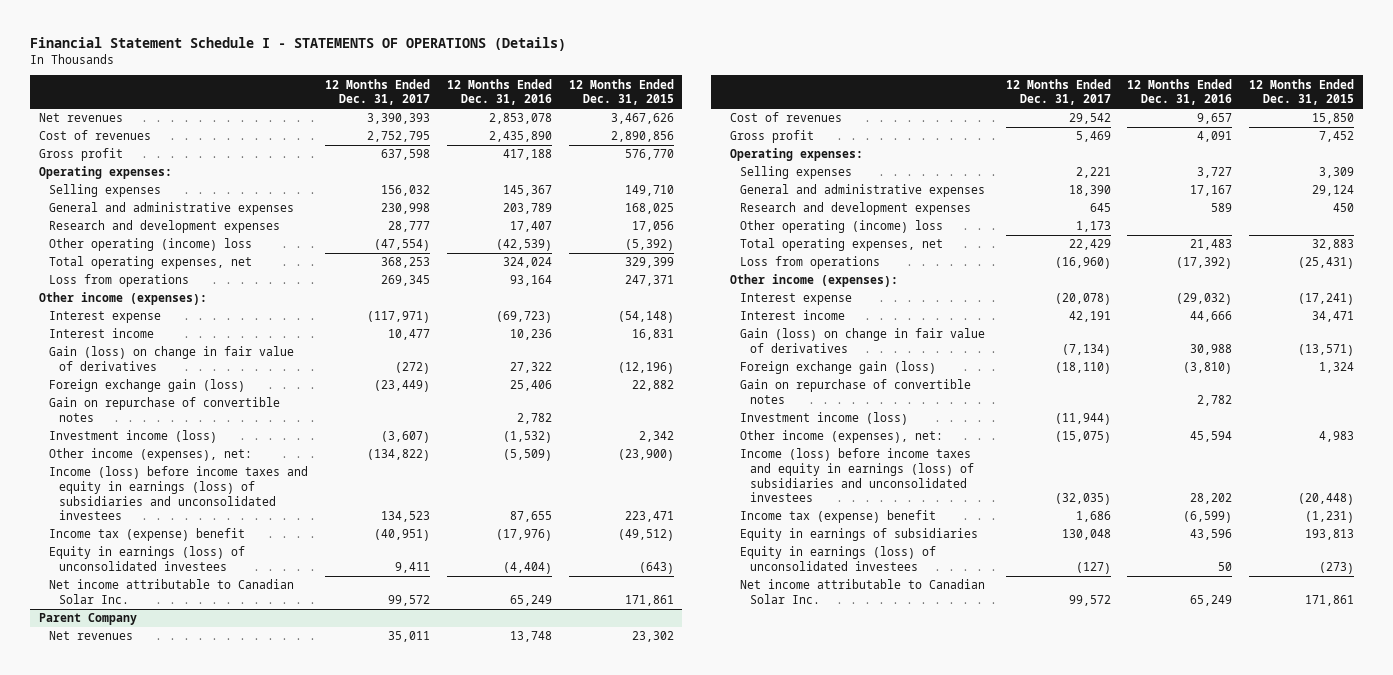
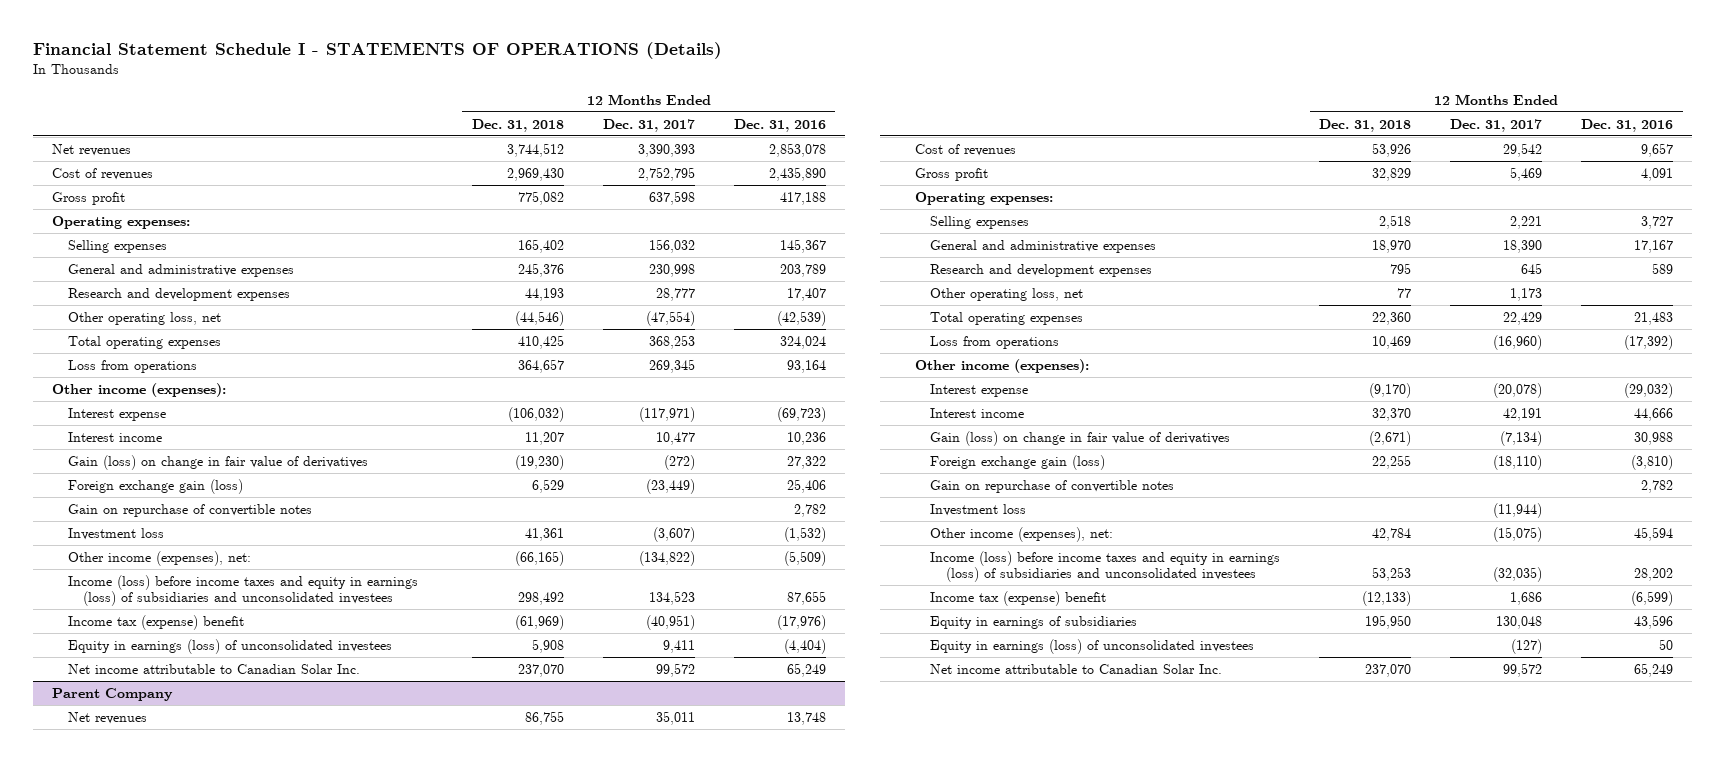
[568,78,674,106] 12 Months Ended Dec. 31, 2015 -> none
none -> [471,118,564,132] Dec. 31, 2018
[48,238,252,252] Other operating (income) loss -> [67,311,221,325] Other operating loss, net
[48,256,252,270] Total operating expenses, net -> [67,335,221,349] Total operating expenses
[48,430,217,444] Investment income (loss) -> [67,527,164,540] Investment loss
[740,220,944,234] Other operating (income) loss -> [930,287,1084,301] Other operating loss, net
[740,238,944,252] Total operating expenses, net -> [930,311,1084,325] Total operating expenses
[740,412,909,426] Investment income (loss) -> [930,503,1027,516] Investment loss

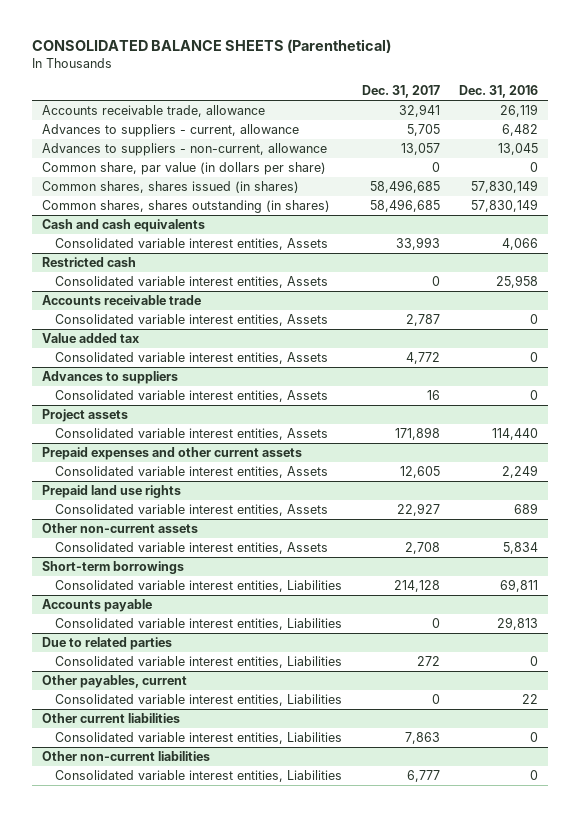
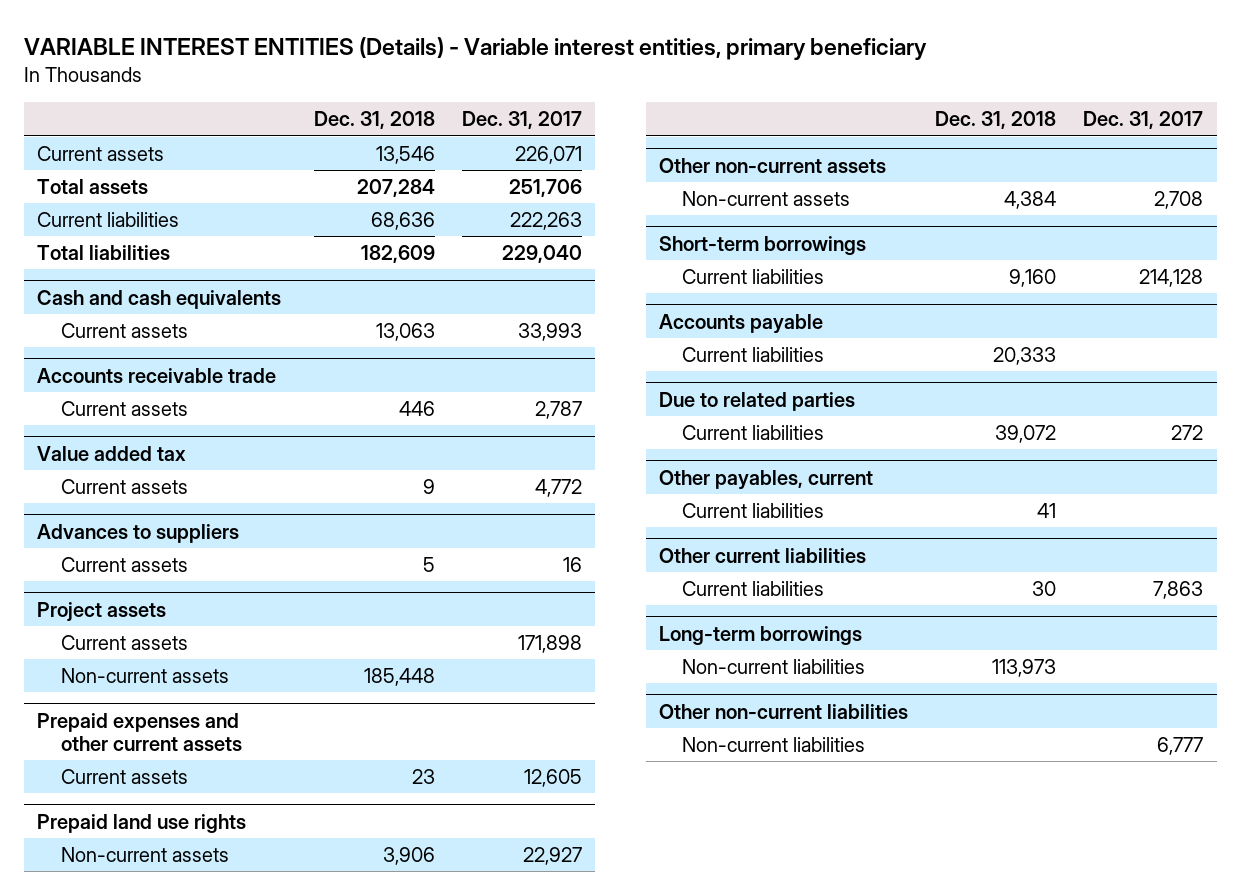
[31,39,391,54] CONSOLIDATED BALANCE SHEETS (Parenthetical) -> [23,37,927,61] VARIABLE INTEREST ENTITIES (Details) - Variable interest entities, primary beneficiary
[459,85,539,99] Dec. 31, 2016 -> none
none -> [313,111,435,130] Dec. 31, 2018
[41,105,265,118] Accounts receivable trade, allowance -> none
[41,124,299,138] Advances to suppliers - current, allowance -> none
[41,143,327,157] Advances to suppliers - non-current, allowance -> none
[41,162,326,176] Common share, par value (in dollars per share) -> none
[41,181,299,194] Common shares, shares issued (in shares) -> none
[41,200,330,214] Common shares, shares outstanding (in shares) -> none
none -> [37,145,165,161] Current assets
none -> [37,178,149,194] Total assets
none -> [37,211,180,227] Current liabilities
none -> [37,244,171,260] Total liabilities
[41,257,136,268] Restricted cash -> none
[55,276,329,289] Consolidated variable interest entities, Assets -> none
[55,238,329,251] Consolidated variable interest entities, Assets -> [60,322,188,338] Current assets
[55,314,329,327] Consolidated variable interest entities, Assets -> [60,400,188,416] Current assets
[55,352,329,365] Consolidated variable interest entities, Assets -> [60,478,188,494] Current assets
[55,390,329,403] Consolidated variable interest entities, Assets -> none
none -> [60,556,188,572] Current assets
[55,428,329,441] Consolidated variable interest entities, Assets -> [60,634,188,650] Current assets
none -> [60,667,229,683] Non-current assets
[55,466,329,479] Consolidated variable interest entities, Assets -> [60,768,188,784] Current assets
[55,504,329,517] Consolidated variable interest entities, Assets -> [60,846,229,862] Non-current assets
[55,542,329,555] Consolidated variable interest entities, Assets -> [682,190,851,206] Non-current assets
[55,580,343,593] Consolidated variable interest entities, Liabilities -> [682,268,825,284] Current liabilities
[55,618,343,631] Consolidated variable interest entities, Liabilities -> none
none -> [682,346,825,362] Current liabilities
[55,656,343,669] Consolidated variable interest entities, Liabilities -> [682,424,825,440] Current liabilities
[55,694,343,707] Consolidated variable interest entities, Liabilities -> none
none -> [682,502,825,518] Current liabilities
[55,732,343,745] Consolidated variable interest entities, Liabilities -> [682,580,825,596] Current liabilities
none -> [659,625,863,645] Long-term borrowings
none -> [682,658,866,674] Non-current liabilities
[55,770,343,783] Consolidated variable interest entities, Liabilities -> [682,736,866,752] Non-current liabilities

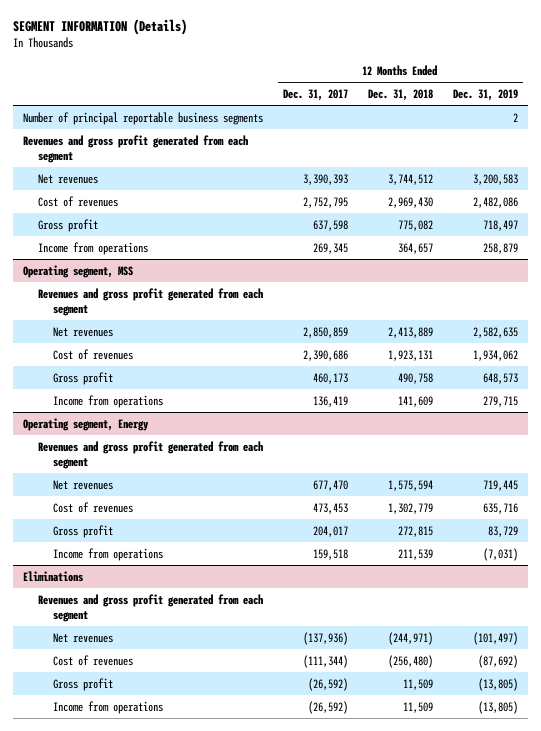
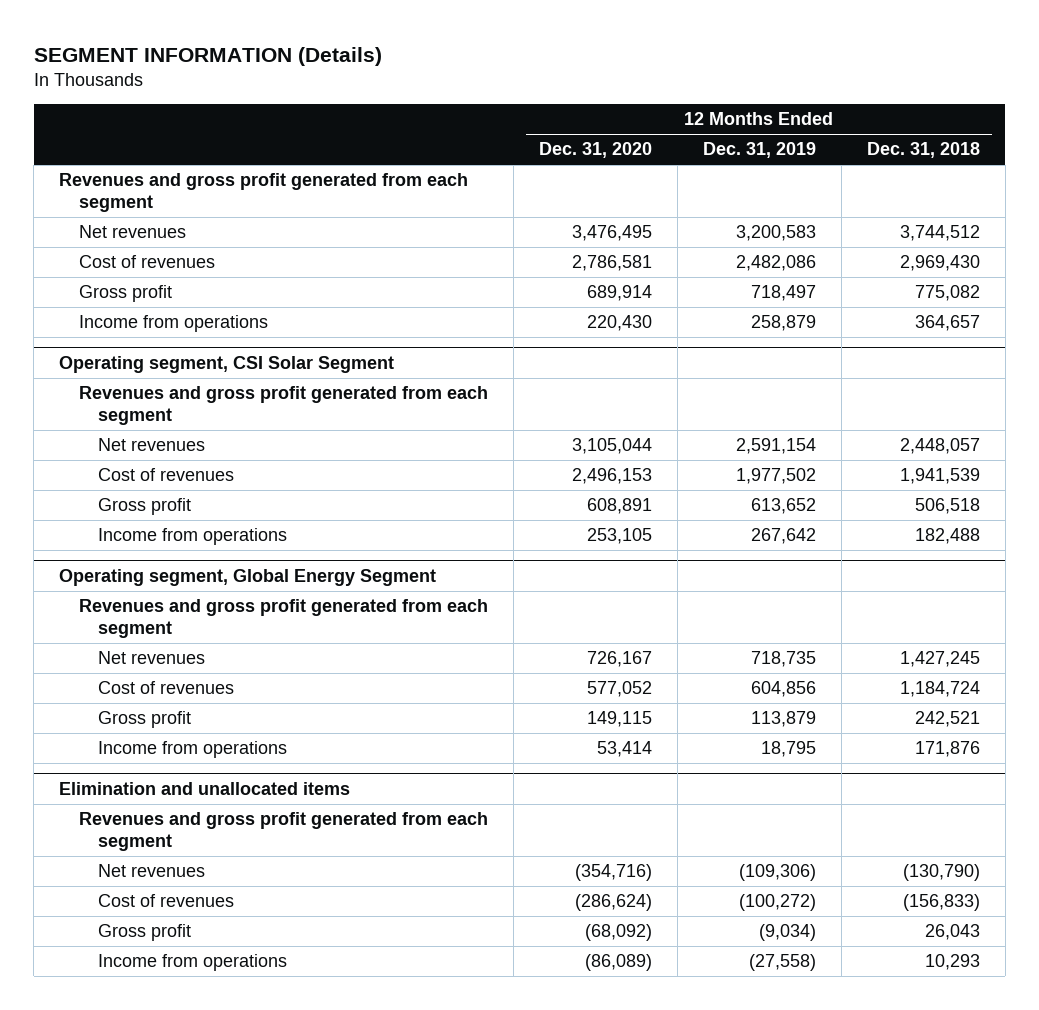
[282,88,348,101] Dec. 31, 2017 -> none
none -> [538,142,652,159] Dec. 31, 2020
[22,111,263,125] Number of principal reportable business segments -> none
[22,264,133,278] Operating segment, MSS -> none
none -> [59,356,395,374] Operating segment, CSI Solar Segment
[387,326,433,338] 2,413,889 -> [899,438,980,455] 2,448,057
[473,326,519,338] 2,582,635 -> [735,438,816,455] 2,591,154
[387,349,433,361] 1,923,131 -> [899,468,980,485] 1,941,539
[473,349,519,361] 1,934,062 -> [735,468,816,485] 1,977,502
[397,372,433,384] 490,758 -> [914,498,980,515] 506,518
[483,372,519,384] 648,573 -> [750,498,816,515] 613,652
[397,395,433,407] 141,609 -> [914,528,980,545] 182,488
[483,395,519,407] 279,715 -> [750,528,816,545] 267,642
[22,417,149,431] Operating segment, Energy -> [59,569,437,587] Operating segment, Global Energy Segment
[22,570,83,582] Eliminations -> none
[387,479,433,491] 1,575,594 -> [899,651,980,668] 1,427,245
[483,479,519,491] 719,445 -> [750,651,816,668] 718,735
[387,502,433,514] 1,302,779 -> [899,681,980,698] 1,184,724
[483,502,519,514] 635,716 -> [750,681,816,698] 604,856
[397,525,433,537] 272,815 -> [914,711,980,728] 242,521
[488,525,519,537] 83,729 -> [750,711,816,728] 113,879
[397,548,433,560] 211,539 -> [914,741,980,758] 171,876
[483,547,519,561] (7,031) -> [760,741,816,758] 18,795
none -> [59,782,351,796] Elimination and unallocated items
[387,631,433,645] (244,971) -> [902,864,980,882] (130,790)
[473,631,519,645] (101,497) -> [738,864,816,882] (109,306)
[387,654,433,668] (256,480) -> [902,894,980,912] (156,833)
[478,654,519,668] (87,692) -> [738,894,816,912] (100,272)
[402,678,433,690] 11,509 -> [924,924,980,941] 26,043
[478,677,519,691] (13,805) -> [758,924,816,942] (9,034)
[402,701,433,713] 11,509 -> [924,954,980,971] 10,293
[478,700,519,714] (13,805) -> [748,954,816,972] (27,558)

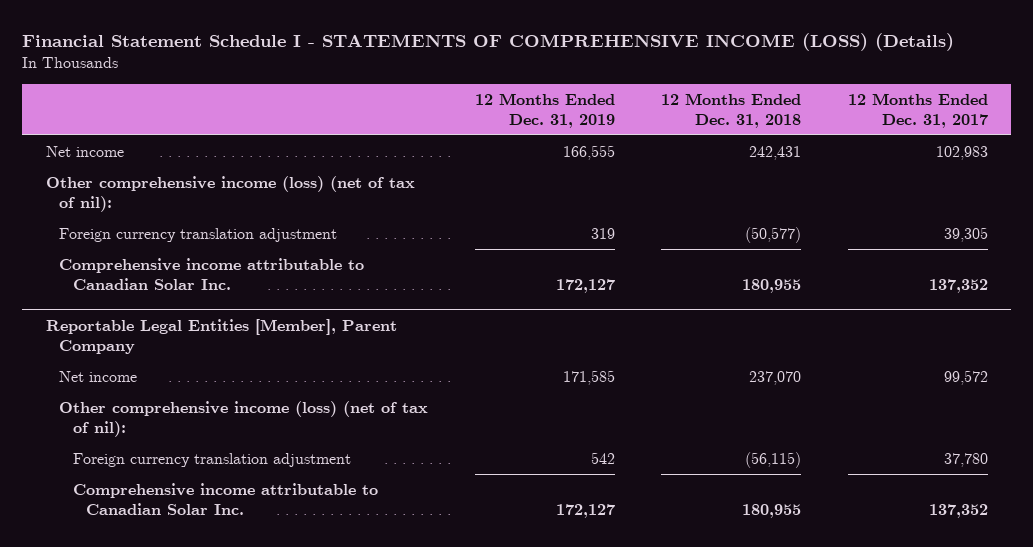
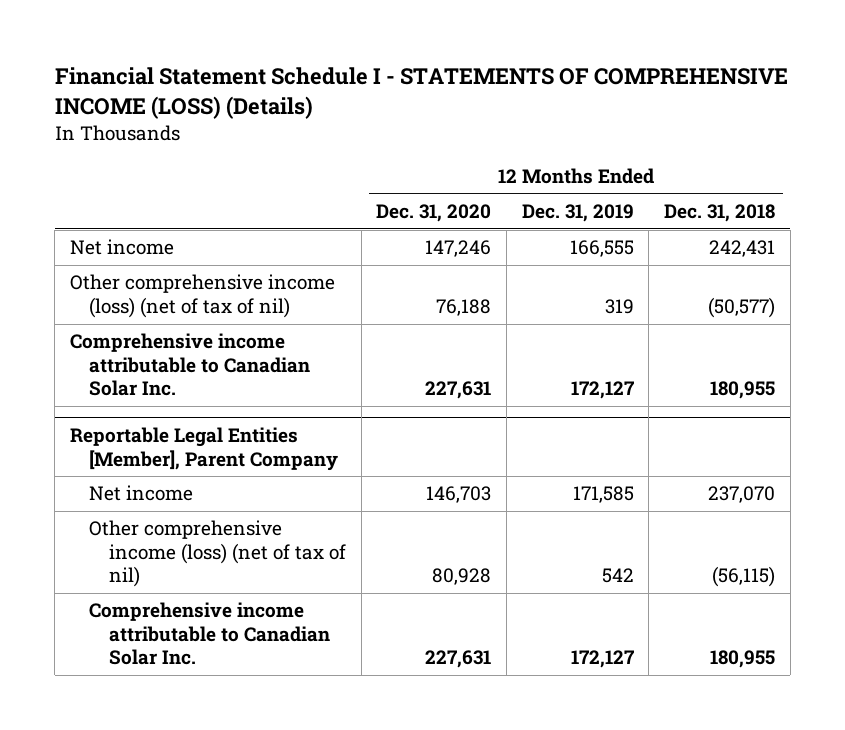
[847,92,988,128] 12 Months Ended Dec. 31, 2017 -> none
none -> [376,204,492,223] Dec. 31, 2020
[45,175,415,212] Other comprehensive income (loss) (net of tax of nil): -> none
[59,227,338,242] Foreign currency translation adjustment -> [69,274,335,318] Other comprehensive income (loss) (net of tax of nil)
[59,400,429,437] Other comprehensive income (loss) (net of tax of nil): -> none
[72,452,351,467] Foreign currency translation adjustment -> [89,520,347,588] Other comprehensive income (loss) (net of tax of nil)

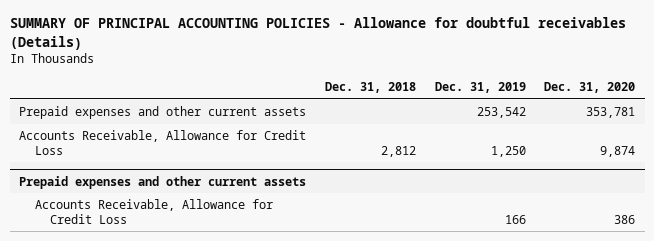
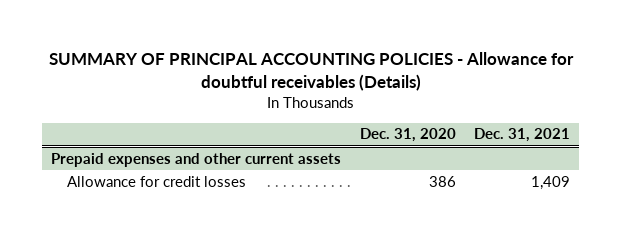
[324,82,416,94] Dec. 31, 2018 -> none
[434,82,526,94] Dec. 31, 2019 -> none
none -> [474,128,571,143] Dec. 31, 2021
[19,106,307,120] Prepaid expenses and other current assets -> none
[19,130,307,155] Accounts Receivable, Allowance for Credit Loss -> none
[34,199,273,224] Accounts Receivable, Allowance for Credit Loss -> [67,175,247,187] Allowance for credit losses

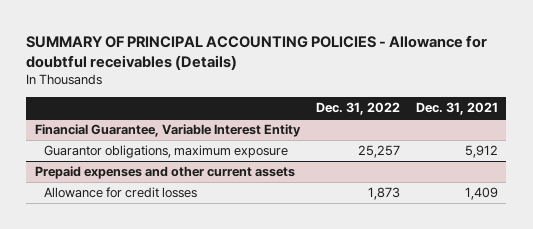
[359,128,456,143] Dec. 31, 2020 -> none
none -> [315,102,400,116] Dec. 31, 2022
none -> [34,124,301,138] Financial Guarantee, Variable Interest Entity
none -> [44,145,289,159] Guarantor obligations, maximum exposure

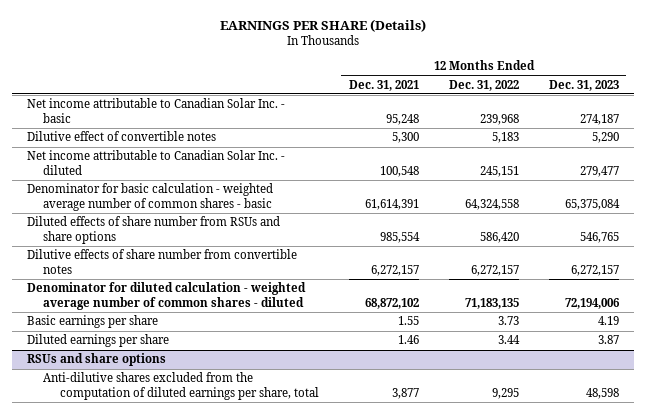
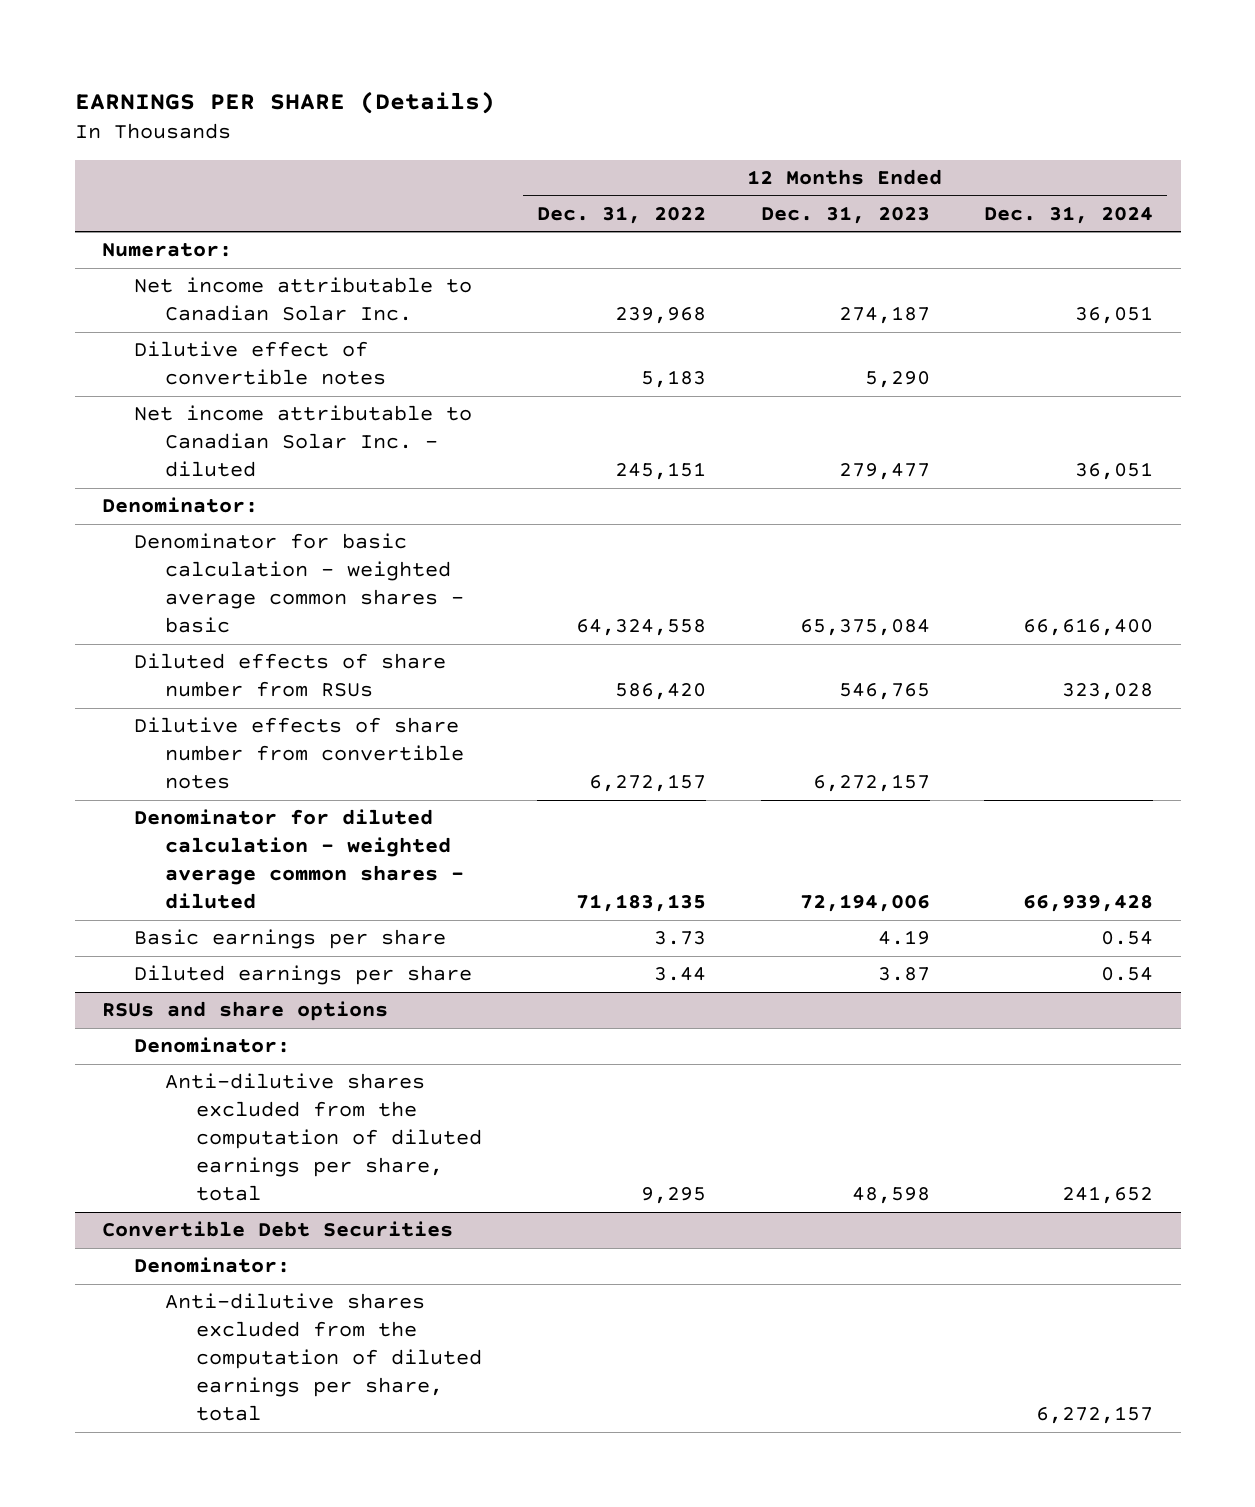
[348,79,419,91] Dec. 31, 2021 -> none
none -> [984,205,1154,224] Dec. 31, 2024
none -> [102,243,233,258] Numerator:
[26,98,285,123] Net income attributable to Canadian Solar Inc. - basic -> [133,277,472,322] Net income attributable to Canadian Solar Inc.
none -> [102,497,259,514] Denominator:
[26,183,273,211] Denominator for basic calculation - weighted average number of common shares - basic -> [133,533,464,634] Denominator for basic calculation - weighted average common shares - basic
[26,216,280,244] Diluted effects of share number from RSUs and share options -> [133,653,446,698] Diluted effects of share number from RSUs
[26,282,306,310] Denominator for diluted calculation - weighted average number of common shares - diluted -> [133,809,464,910] Denominator for diluted calculation - weighted average common shares - diluted
none -> [133,1037,290,1054] Denominator:
none -> [102,1221,454,1238] Convertible Debt Securities
none -> [133,1257,290,1274] Denominator:
none -> [164,1293,483,1422] Anti-dilutive shares excluded from the computation of diluted earnings per share, total

